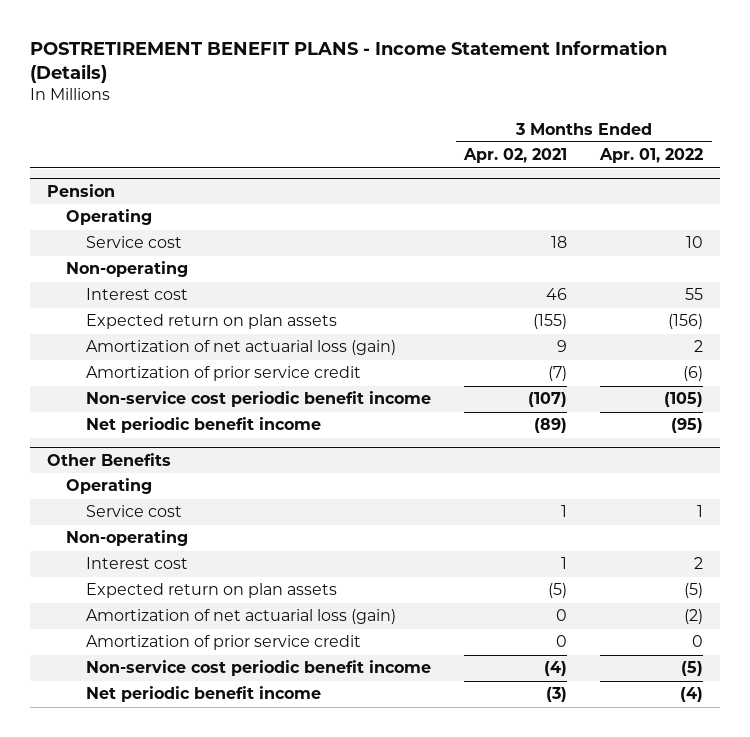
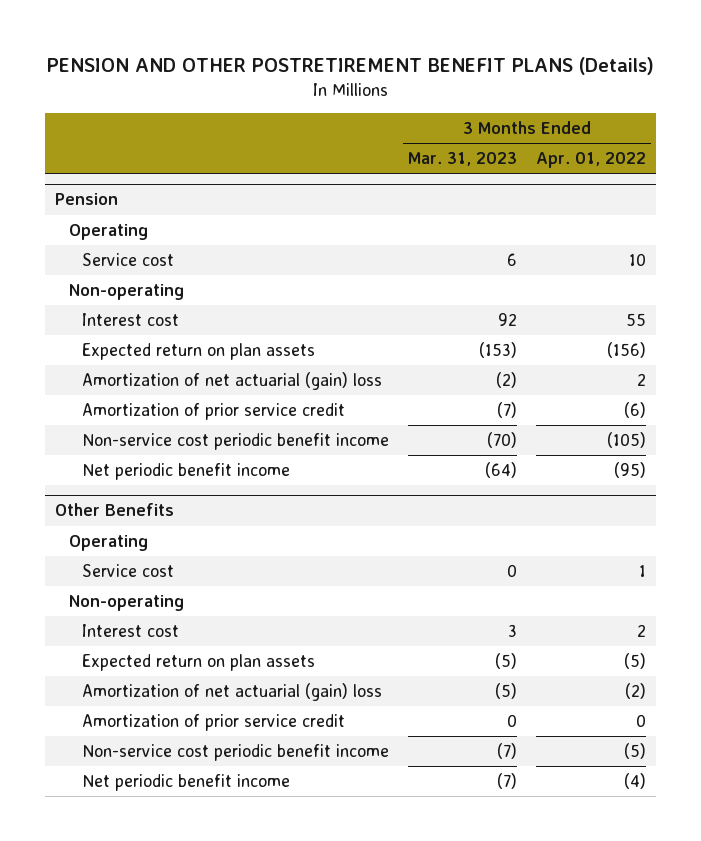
[30,39,668,84] POSTRETIREMENT BENEFIT PLANS - Income Statement Information (Details) -> [46,57,654,76] PENSION AND OTHER POSTRETIREMENT BENEFIT PLANS (Details)
[462,148,567,164] Apr. 02, 2021 -> none
none -> [408,152,518,167] Mar. 31, 2023
[85,340,396,356] Amortization of net actuarial loss (gain) -> [82,371,383,390] Amortization of net actuarial (gain) loss
[85,609,396,625] Amortization of net actuarial loss (gain) -> [82,682,383,701] Amortization of net actuarial (gain) loss

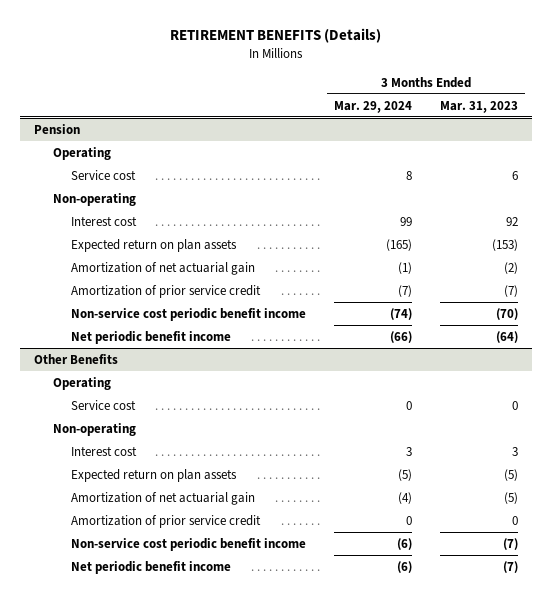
[46,57,654,76] PENSION AND OTHER POSTRETIREMENT BENEFIT PLANS (Details) -> [170,28,382,44] RETIREMENT BENEFITS (Details)
[536,152,647,169] Apr. 01, 2022 -> none
none -> [333,100,412,113] Mar. 29, 2024
[82,371,383,390] Amortization of net actuarial (gain) loss -> [70,261,255,275] Amortization of net actuarial gain
[82,682,383,701] Amortization of net actuarial (gain) loss -> [70,491,255,505] Amortization of net actuarial gain

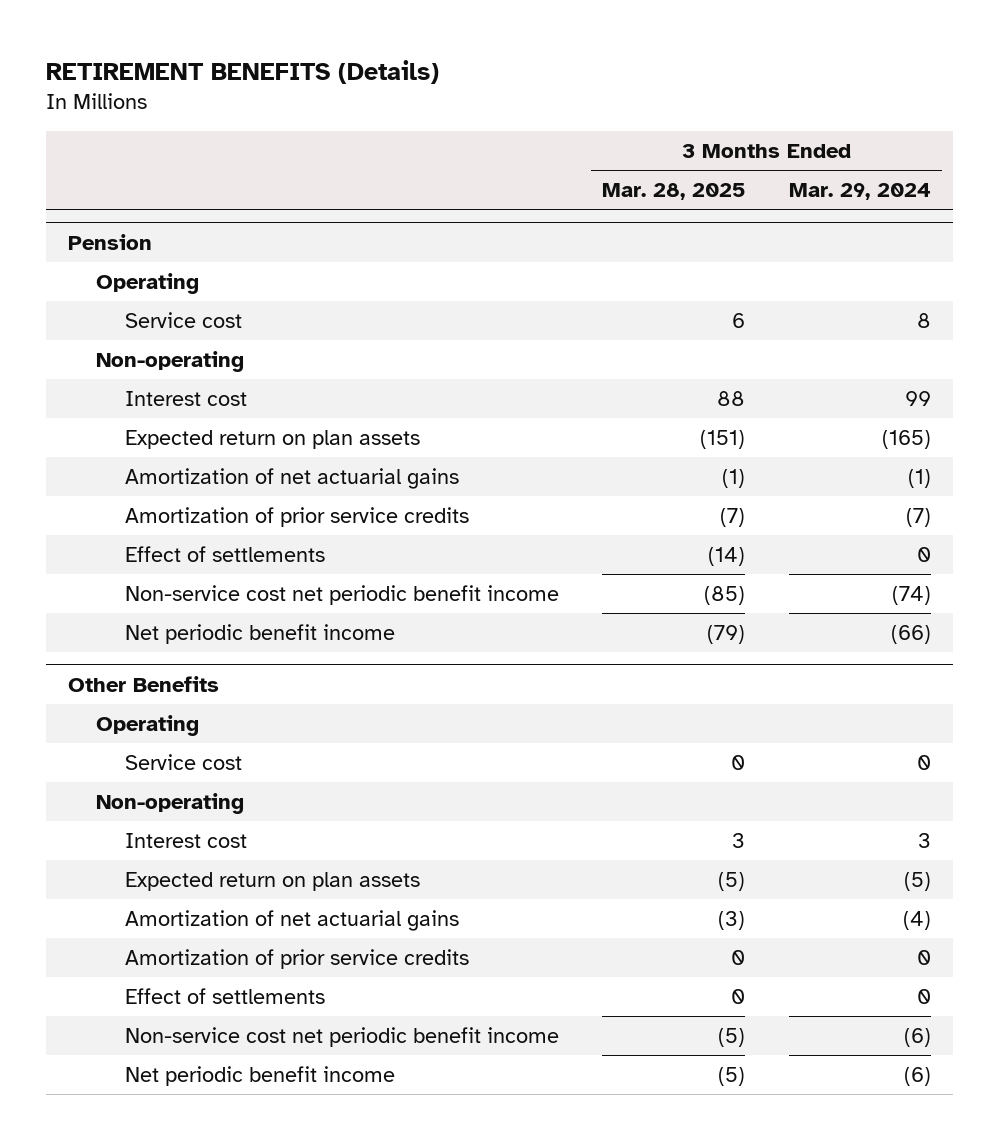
[439,100,518,113] Mar. 31, 2023 -> none
none -> [602,183,746,201] Mar. 28, 2025
[70,261,255,275] Amortization of net actuarial gain -> [124,468,459,490] Amortization of net actuarial gains
[70,284,261,298] Amortization of prior service credit -> [124,507,469,528] Amortization of prior service credits
none -> [124,546,325,563] Effect of settlements
[70,307,306,321] Non-service cost periodic benefit income -> [124,585,559,606] Non-service cost net periodic benefit income
[70,491,255,505] Amortization of net actuarial gain -> [124,910,459,932] Amortization of net actuarial gains
[70,514,261,528] Amortization of prior service credit -> [124,949,469,970] Amortization of prior service credits
none -> [124,988,325,1005] Effect of settlements
[70,537,306,551] Non-service cost periodic benefit income -> [124,1027,559,1048] Non-service cost net periodic benefit income

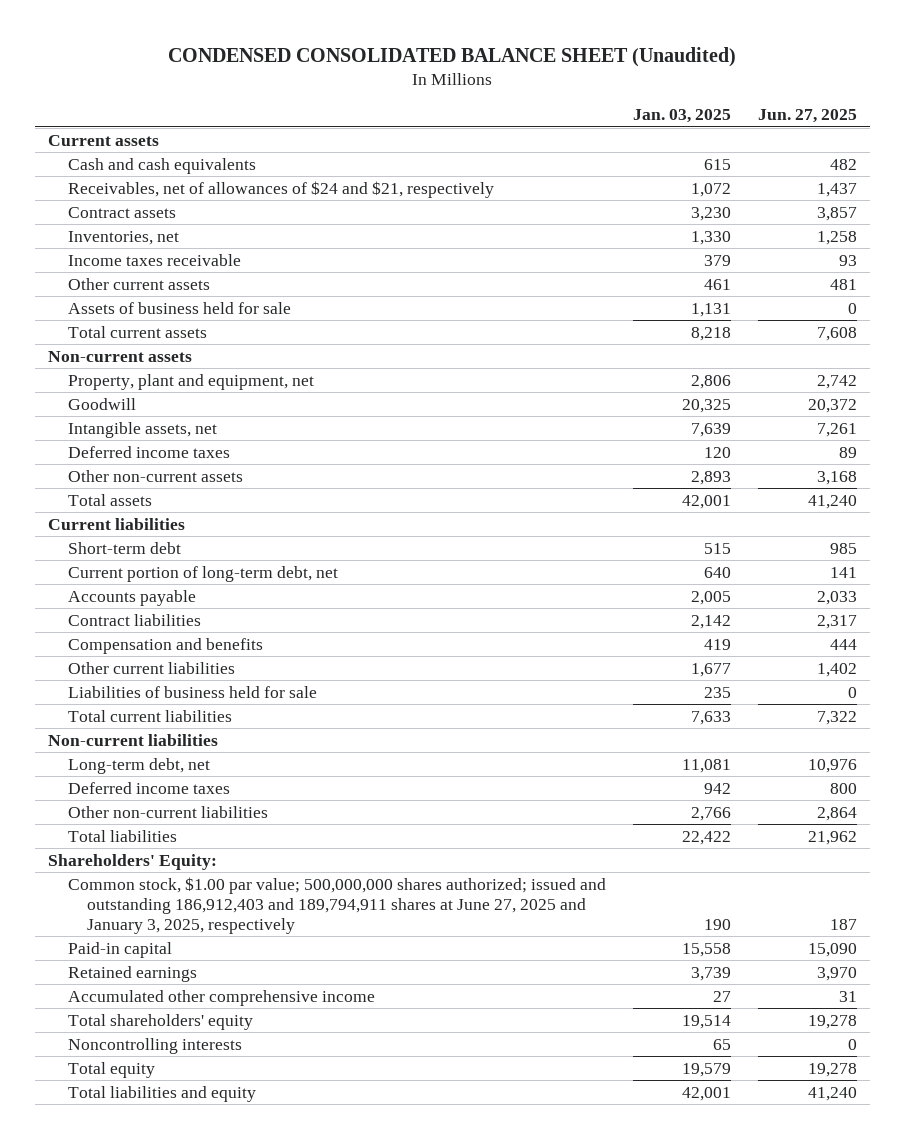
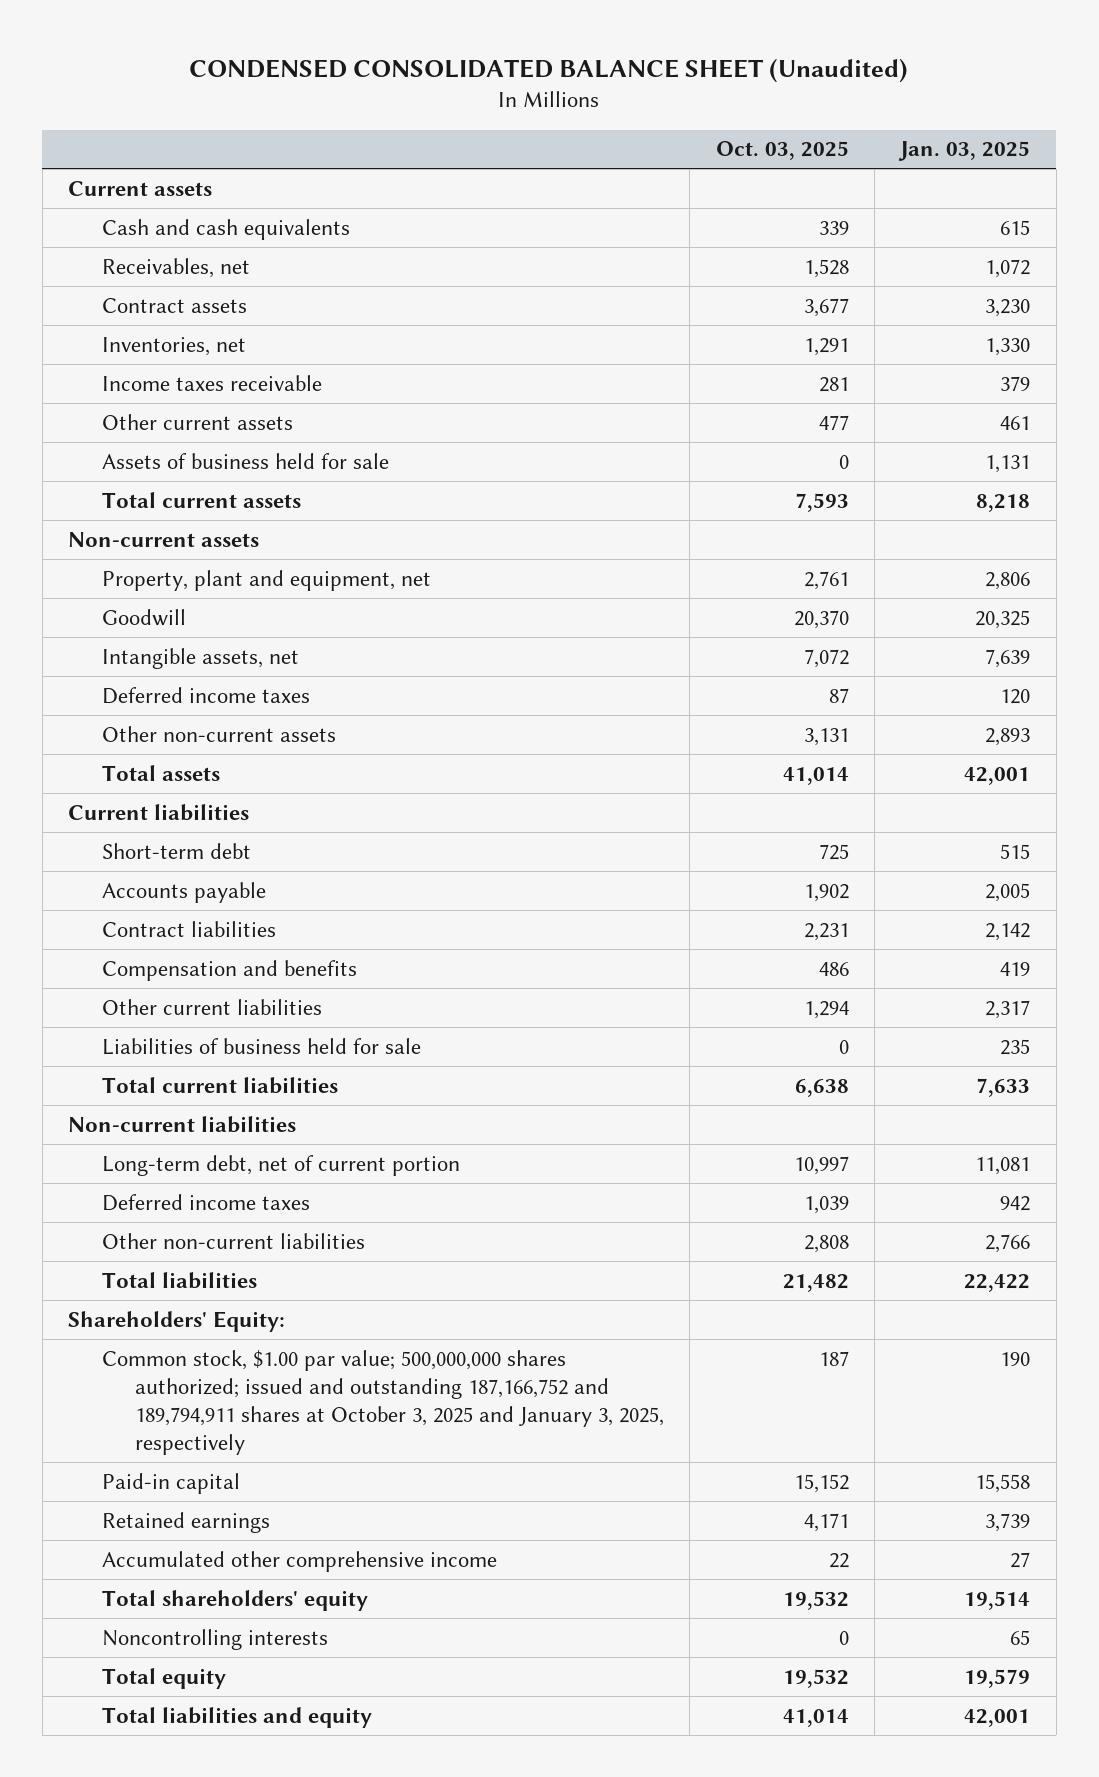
[757,109,857,124] Jun. 27, 2025 -> none
none -> [715,141,849,161] Oct. 03, 2025
[67,180,494,198] Receivables, net of allowances of $24 and $21, respectively -> [101,257,250,278] Receivables, net
[67,565,338,582] Current portion of long-term debt, net -> none
[690,662,731,677] 1,677 -> [985,999,1031,1019] 2,317
[67,757,210,774] Long-term debt, net -> [101,1154,460,1176] Long-term debt, net of current portion
[67,876,606,934] Common stock, $1.00 par value; 500,000,000 shares authorized; issued and outstanding 186,912,403 and 189,794,911 shares at June 27, 2025 and January 3, 2025, respectively -> [101,1349,664,1455] Common stock, $1.00 par value; 500,000,000 shares authorized; issued and outstanding 187,166,752 and 189,794,911 shares at October 3, 2025 and January 3, 2025, respectively

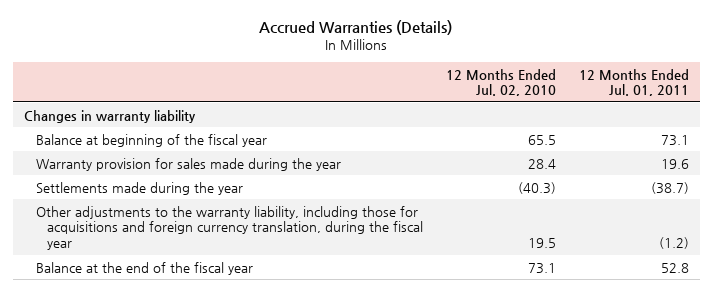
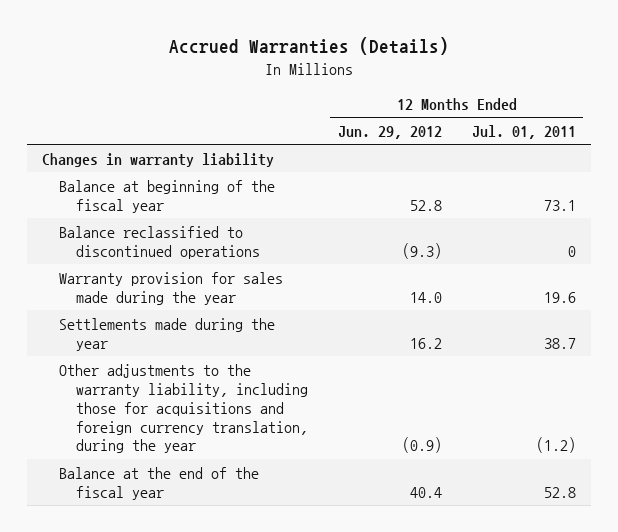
[446,68,557,97] 12 Months Ended Jul. 02, 2010 -> none
none -> [337,125,442,139] Jun. 29, 2012
none -> [58,225,260,259] Balance reclassified to discontinued operations
[650,181,689,194] (38.7) -> [543,337,576,349] 38.7
[35,205,424,251] Other adjustments to the warranty liability, including those for acquisitions and foreign currency translation, during the fiscal year -> [58,363,308,454] Other adjustments to the warranty liability, including those for acquisitions and foreign currency translation, during the year

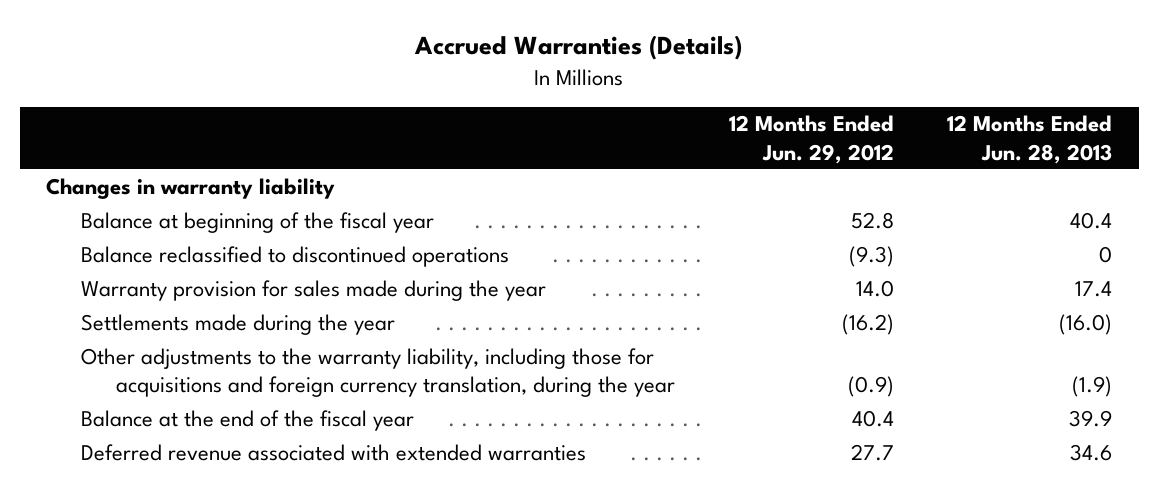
[471,124,576,139] Jul. 01, 2011 -> none
none -> [947,115,1113,164] 12 Months Ended Jun. 28, 2013
[409,337,442,349] 16.2 -> [841,314,894,336] (16.2)
none -> [81,444,587,462] Deferred revenue associated with extended warranties

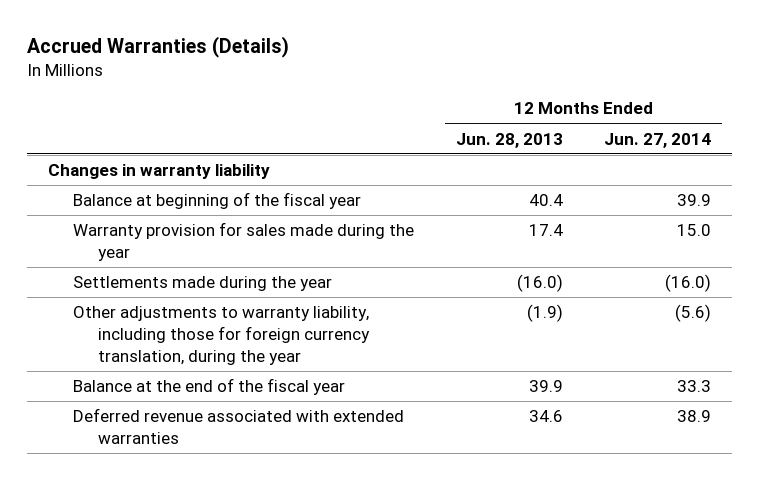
[728,115,894,164] 12 Months Ended Jun. 29, 2012 -> none
none -> [604,132,712,148] Jun. 27, 2014
[81,246,510,268] Balance reclassified to discontinued operations -> none
[81,348,676,398] Other adjustments to the warranty liability, including those for acquisitions and foreign currency translation, during the year -> [73,306,371,365] Other adjustments to warranty liability, including those for foreign currency translation, during the year

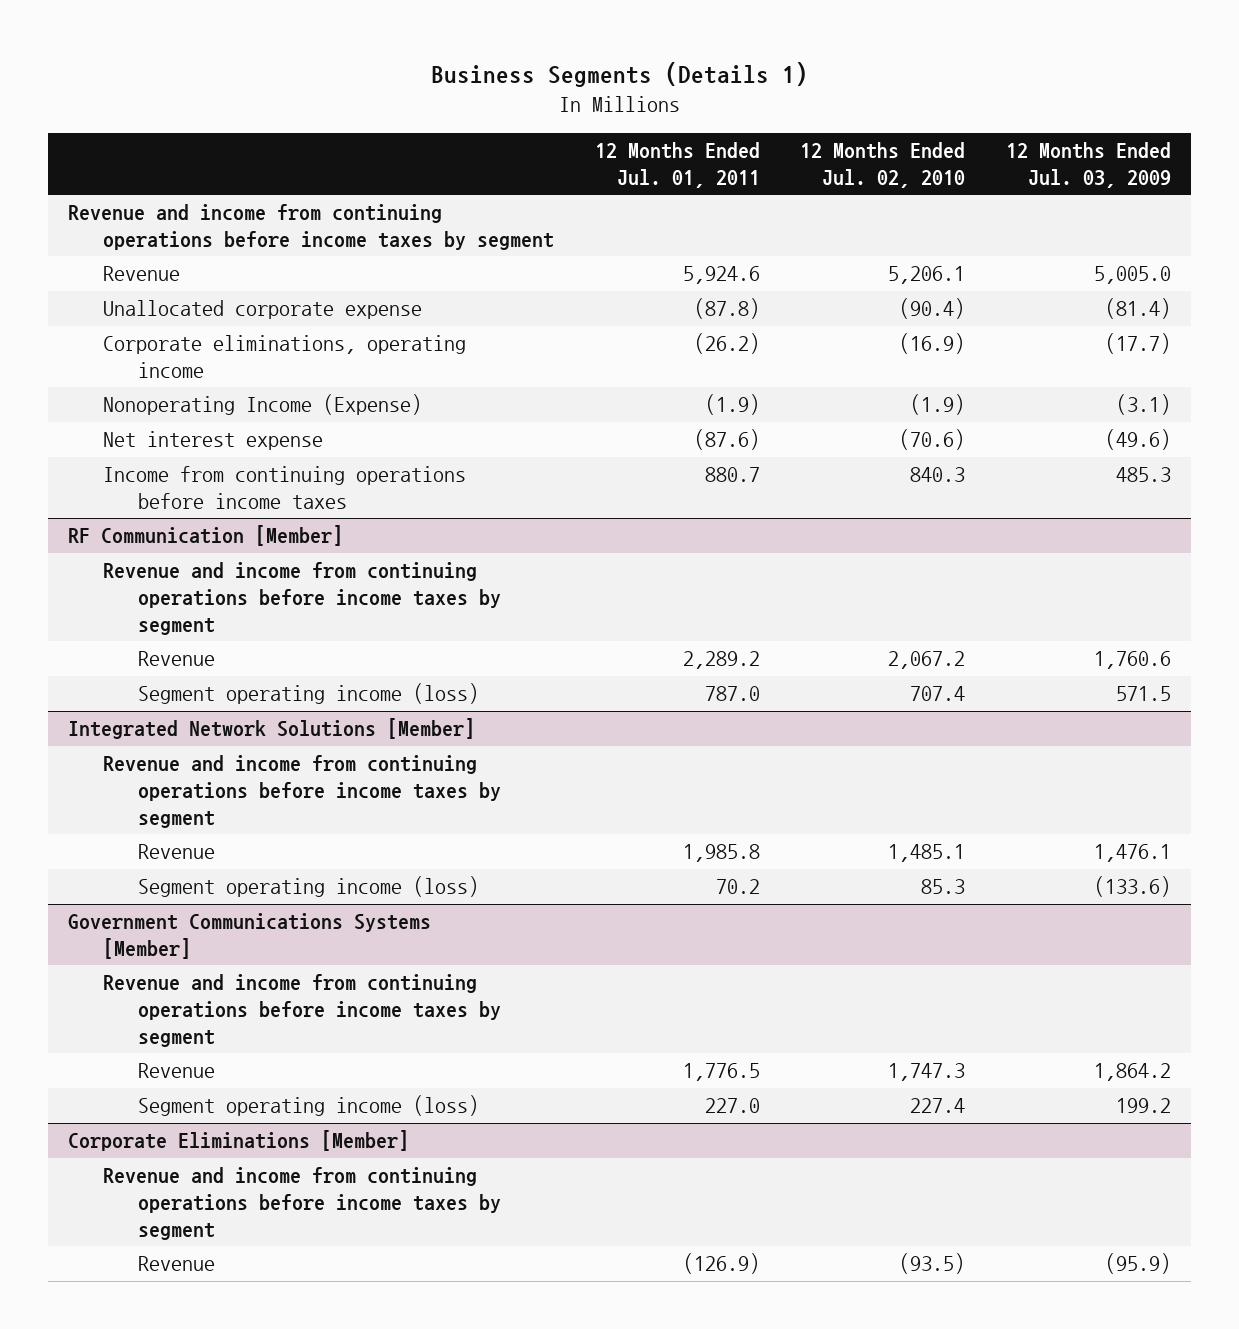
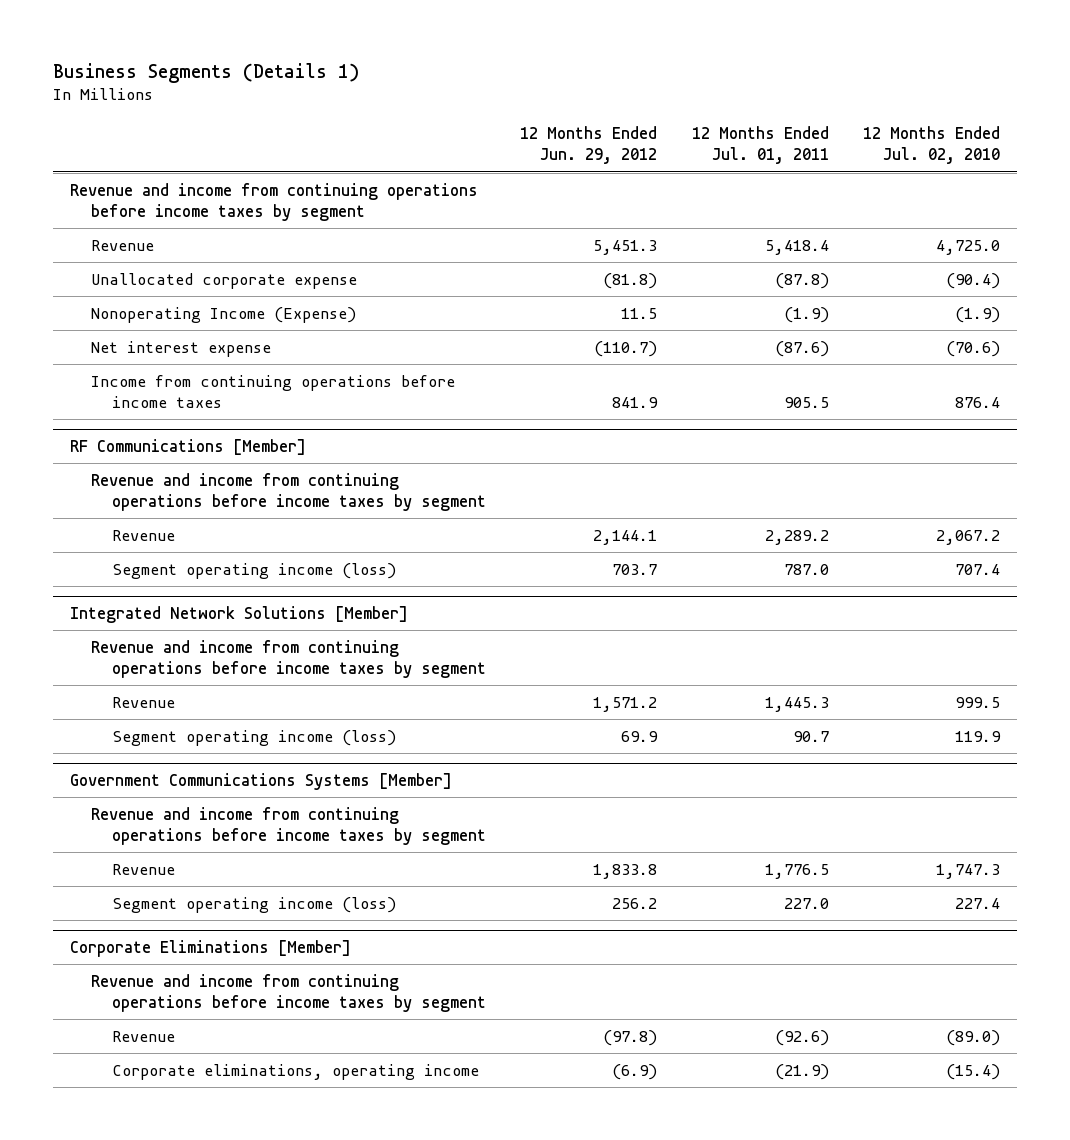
[1006,142,1172,189] 12 Months Ended Jul. 03, 2009 -> none
none -> [520,126,658,165] 12 Months Ended Jun. 29, 2012
[682,266,760,285] 5,924.6 -> [764,239,829,255] 5,418.4
[888,266,966,285] 5,206.1 -> [935,239,1000,255] 4,725.0
[102,335,466,379] Corporate eliminations, operating income -> none
[704,467,760,483] 880.7 -> [783,396,829,408] 905.5
[910,467,966,483] 840.3 -> [954,396,1000,408] 876.4
[68,525,344,547] RF Communication [Member] -> [69,439,306,456] RF Communications [Member]
[682,844,760,863] 1,985.8 -> [764,696,829,712] 1,445.3
[888,844,966,863] 1,485.1 -> [954,696,1000,708] 999.5
[715,879,760,895] 70.2 -> [792,730,829,742] 90.7
[921,879,966,895] 85.3 -> [954,730,1001,742] 119.9
[682,1253,760,1275] (126.9) -> [774,1029,829,1046] (92.6)
[899,1253,966,1275] (93.5) -> [945,1029,1000,1046] (89.0)
none -> [111,1063,479,1080] Corporate eliminations, operating income

